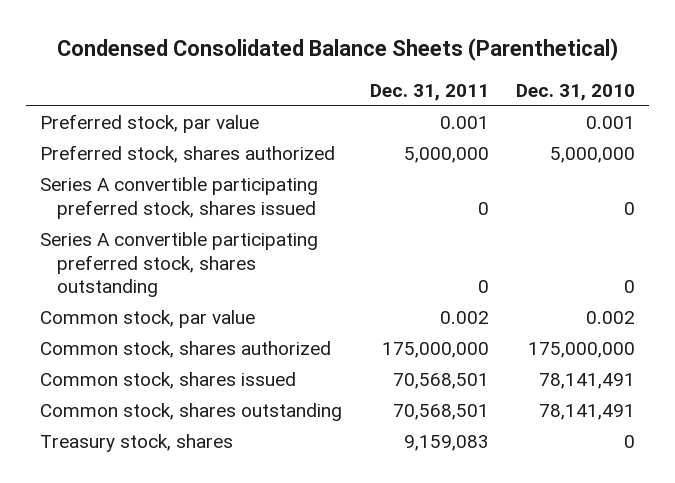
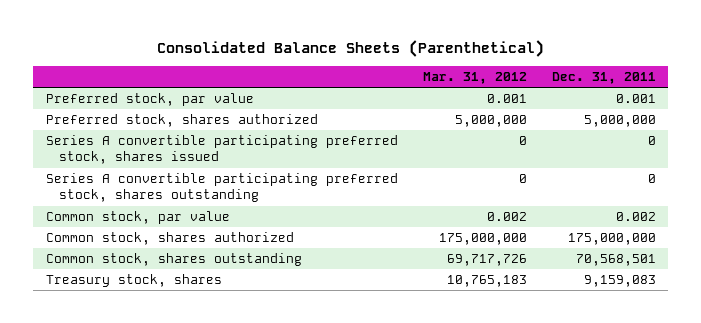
[56,37,618,61] Condensed Consolidated Balance Sheets (Parenthetical) -> [156,40,544,58] Consolidated Balance Sheets (Parenthetical)
[516,83,636,101] Dec. 31, 2010 -> none
none -> [422,71,527,84] Mar. 31, 2012
[40,372,297,390] Common stock, shares issued -> none

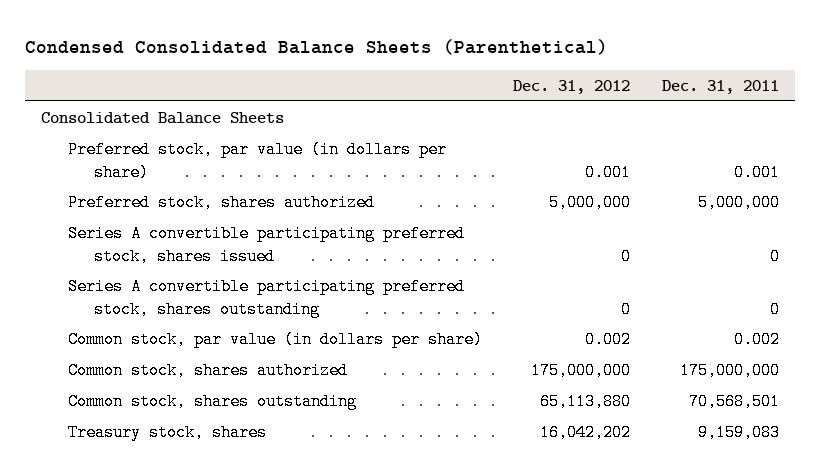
[156,40,544,58] Consolidated Balance Sheets (Parenthetical) -> [25,38,609,55] Condensed Consolidated Balance Sheets (Parenthetical)
[422,71,527,84] Mar. 31, 2012 -> none
none -> [513,79,631,94] Dec. 31, 2012
none -> [41,111,285,124] Consolidated Balance Sheets
[45,93,254,107] Preferred stock, par value -> [67,140,447,181] Preferred stock, par value (in dollars per share)
[45,211,230,225] Common stock, par value -> [67,330,483,348] Common stock, par value (in dollars per share)

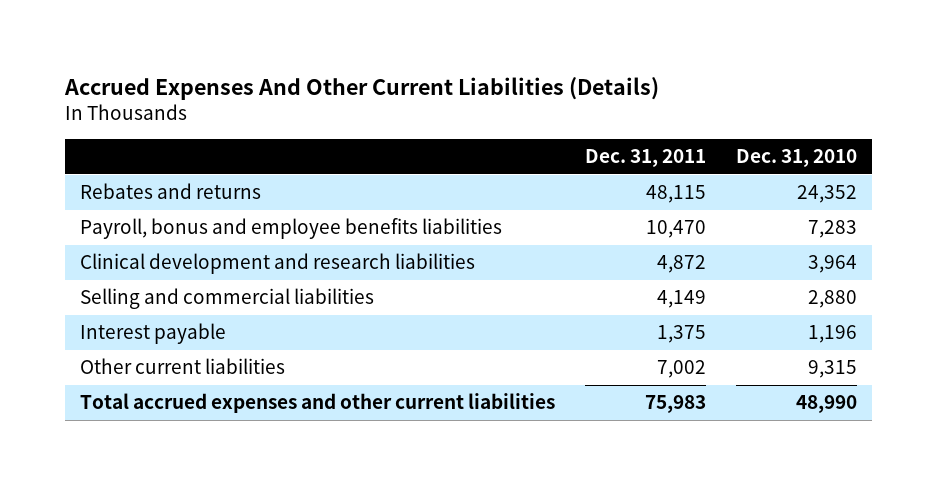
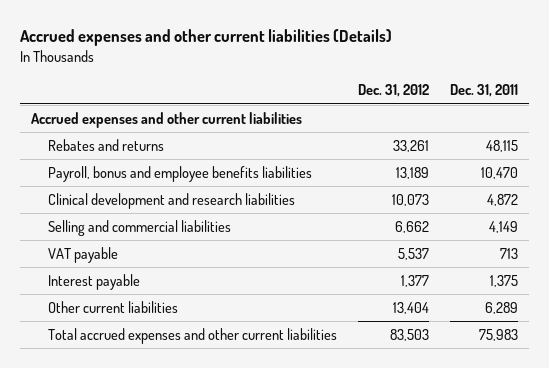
[64,76,660,100] Accrued Expenses And Other Current Liabilities (Details) -> [20,29,393,47] Accrued expenses and other current liabilities (Details)
[736,149,858,168] Dec. 31, 2010 -> none
none -> [358,84,430,98] Dec. 31, 2012
none -> [30,111,302,128] Accrued expenses and other current liabilities
none -> [47,246,118,263] VAT payable
[657,360,707,379] 7,002 -> [485,301,519,314] 6,289

